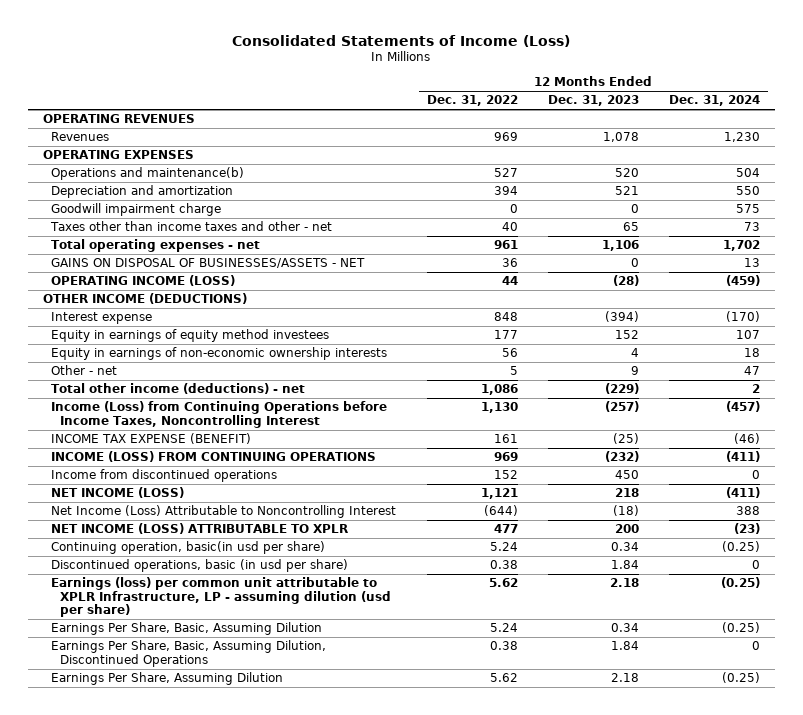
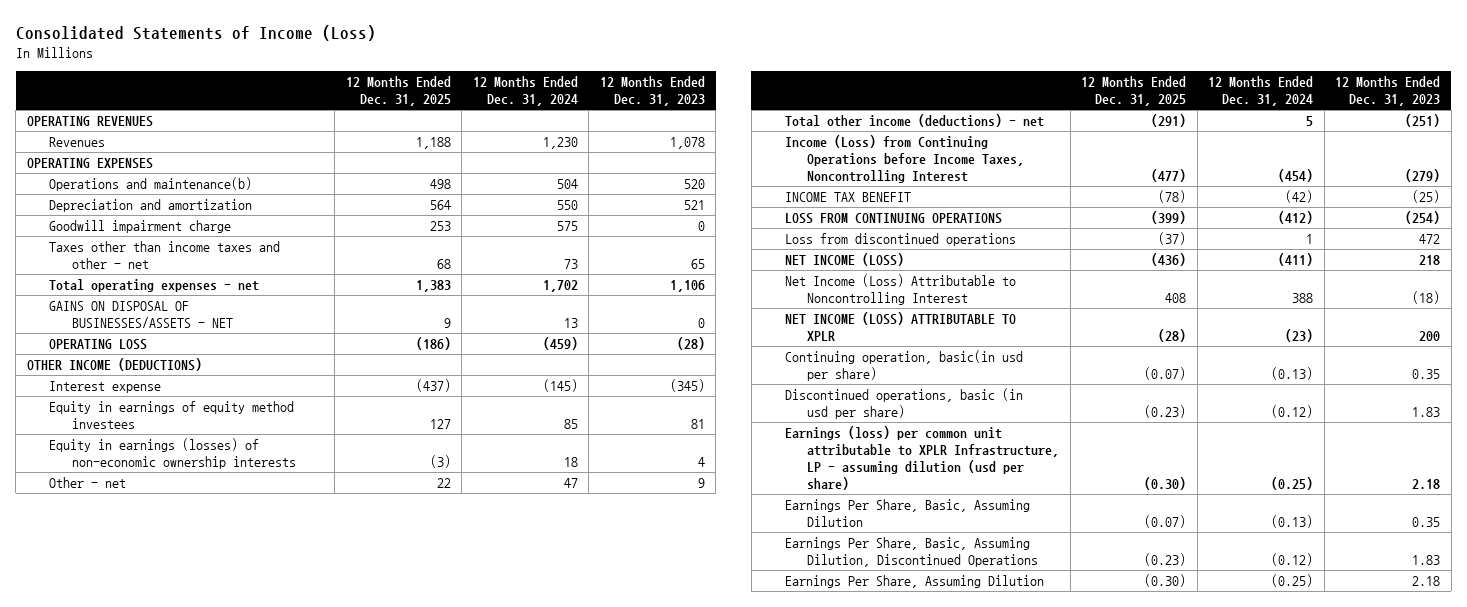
[426,95,518,107] Dec. 31, 2022 -> none
none -> [345,76,451,107] 12 Months Ended Dec. 31, 2025
[51,275,236,287] OPERATING INCOME (LOSS) -> [49,339,148,351] OPERATING LOSS
[604,311,639,323] (394) -> [669,379,705,393] (345)
[726,311,761,323] (170) -> [542,379,578,393] (145)
[614,330,639,340] 152 -> [690,418,705,429] 81
[736,330,761,340] 107 -> [563,418,578,429] 85
[51,347,388,361] Equity in earnings of non-economic ownership interests -> [49,438,296,469] Equity in earnings (losses) of non-economic ownership interests
[604,383,639,395] (229) -> [1405,114,1441,128] (251)
[752,384,761,394] 2 -> [1306,116,1314,127] 5
[604,401,639,413] (257) -> [1405,168,1441,182] (279)
[726,401,761,413] (457) -> [1278,168,1314,182] (454)
[51,433,252,445] INCOME TAX EXPENSE (BENEFIT) -> [784,192,911,203] INCOME TAX BENEFIT
[734,433,761,445] (46) -> [1285,190,1314,204] (42)
[51,451,377,463] INCOME (LOSS) FROM CONTINUING OPERATIONS -> [784,213,1002,225] LOSS FROM CONTINUING OPERATIONS
[604,451,639,463] (232) -> [1405,211,1441,225] (254)
[726,451,761,463] (411) -> [1278,211,1314,225] (412)
[51,469,278,483] Income from discontinued operations -> [784,233,1016,247] Loss from discontinued operations
[614,470,639,480] 450 -> [1419,234,1441,245] 472
[752,470,761,480] 0 -> [1306,234,1314,245] 1
[610,542,639,552] 0.34 -> [1412,368,1441,379] 0.35
[722,541,761,553] (0.25) -> [1271,366,1314,380] (0.13)
[610,560,639,570] 1.84 -> [1412,406,1441,417] 1.83
[752,560,761,570] 0 -> [1271,404,1314,418] (0.12)
[610,623,639,633] 0.34 -> [1412,516,1441,527] 0.35
[722,622,761,634] (0.25) -> [1271,514,1314,528] (0.13)
[610,641,639,651] 1.84 -> [1412,554,1441,565] 1.83
[752,641,761,651] 0 -> [1271,552,1314,566] (0.12)

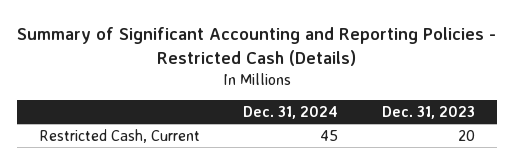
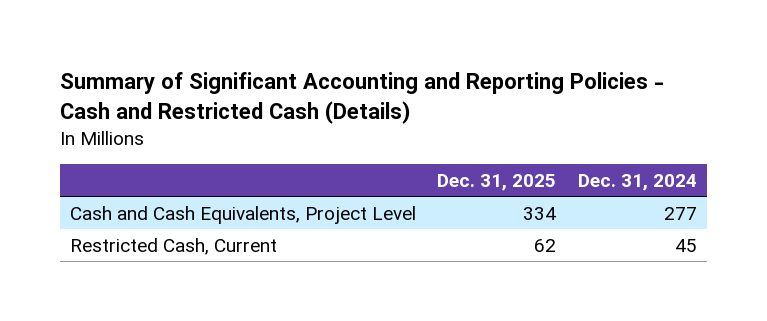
[16,27,496,66] Summary of Significant Accounting and Reporting Policies - Restricted Cash (Details) -> [59,72,664,125] Summary of Significant Accounting and Reporting Policies - Cash and Restricted Cash (Details)
[382,105,476,119] Dec. 31, 2023 -> none
none -> [437,173,557,191] Dec. 31, 2025
none -> [70,205,417,224] Cash and Cash Equivalents, Project Level

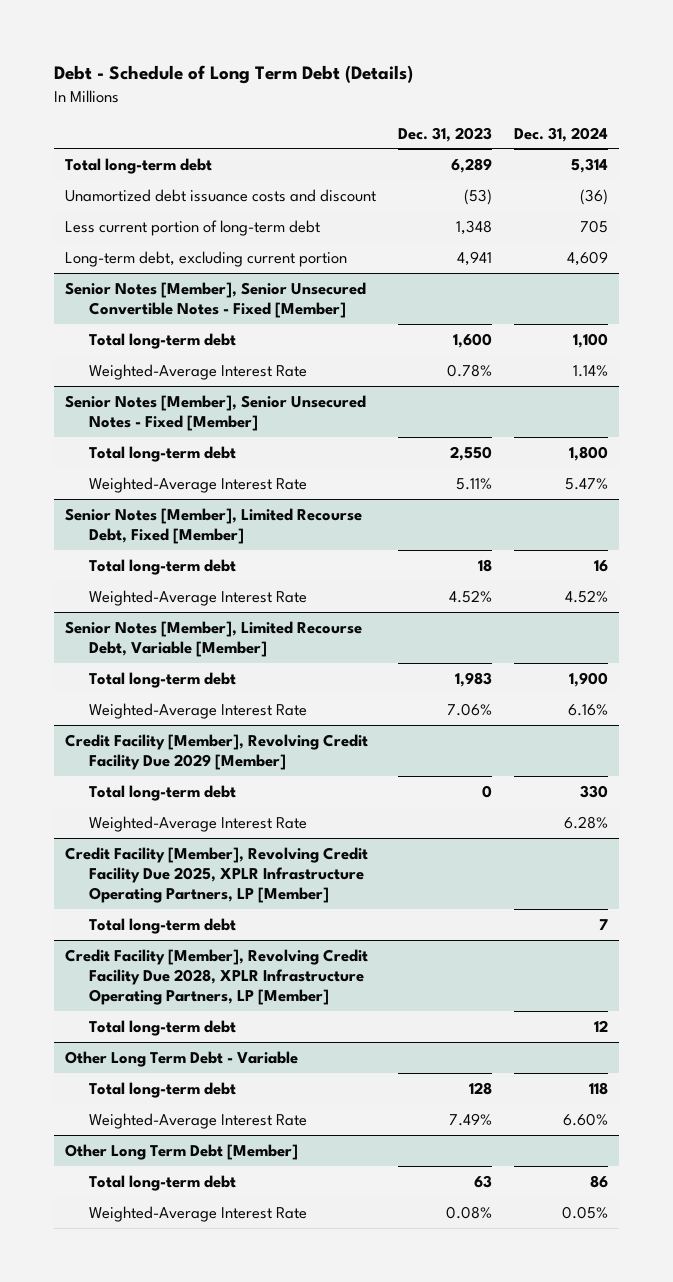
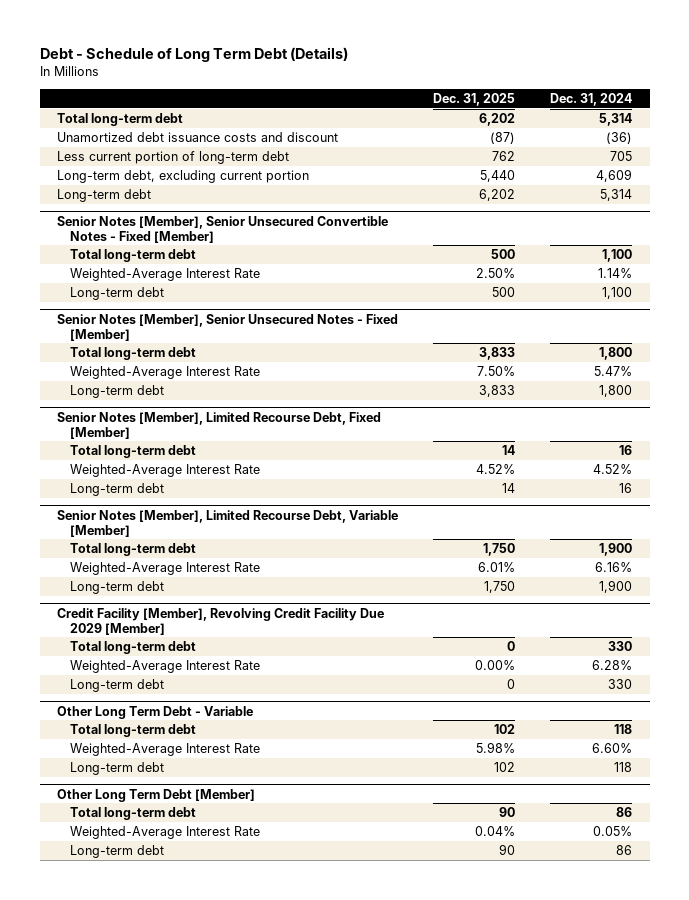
[397,126,492,142] Dec. 31, 2023 -> none
none -> [433,92,516,106] Dec. 31, 2025
none -> [57,188,152,202] Long-term debt
none -> [70,286,165,300] Long-term debt
none -> [70,384,165,398] Long-term debt
none -> [70,482,165,496] Long-term debt
none -> [70,580,165,594] Long-term debt
[65,846,369,904] Credit Facility [Member], Revolving Credit Facility Due 2025, XPLR Infrastructure Operating Partners, LP [Member] -> none
[65,948,369,1006] Credit Facility [Member], Revolving Credit Facility Due 2028, XPLR Infrastructure Operating Partners, LP [Member] -> none
[88,1019,236,1036] Total long-term debt -> none
[88,917,236,934] Total long-term debt -> [70,678,165,692] Long-term debt
[598,918,608,930] 7 -> [608,678,633,689] 330
none -> [70,761,165,775] Long-term debt
none -> [70,844,165,858] Long-term debt

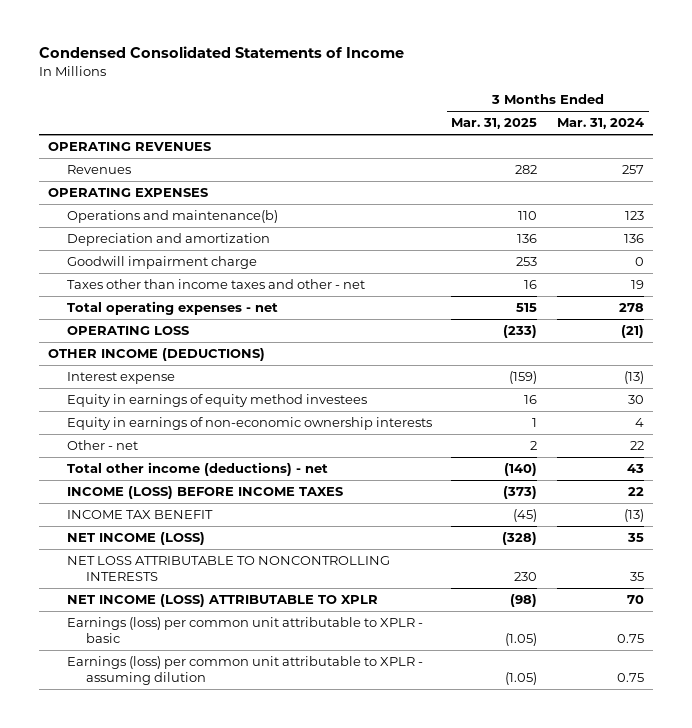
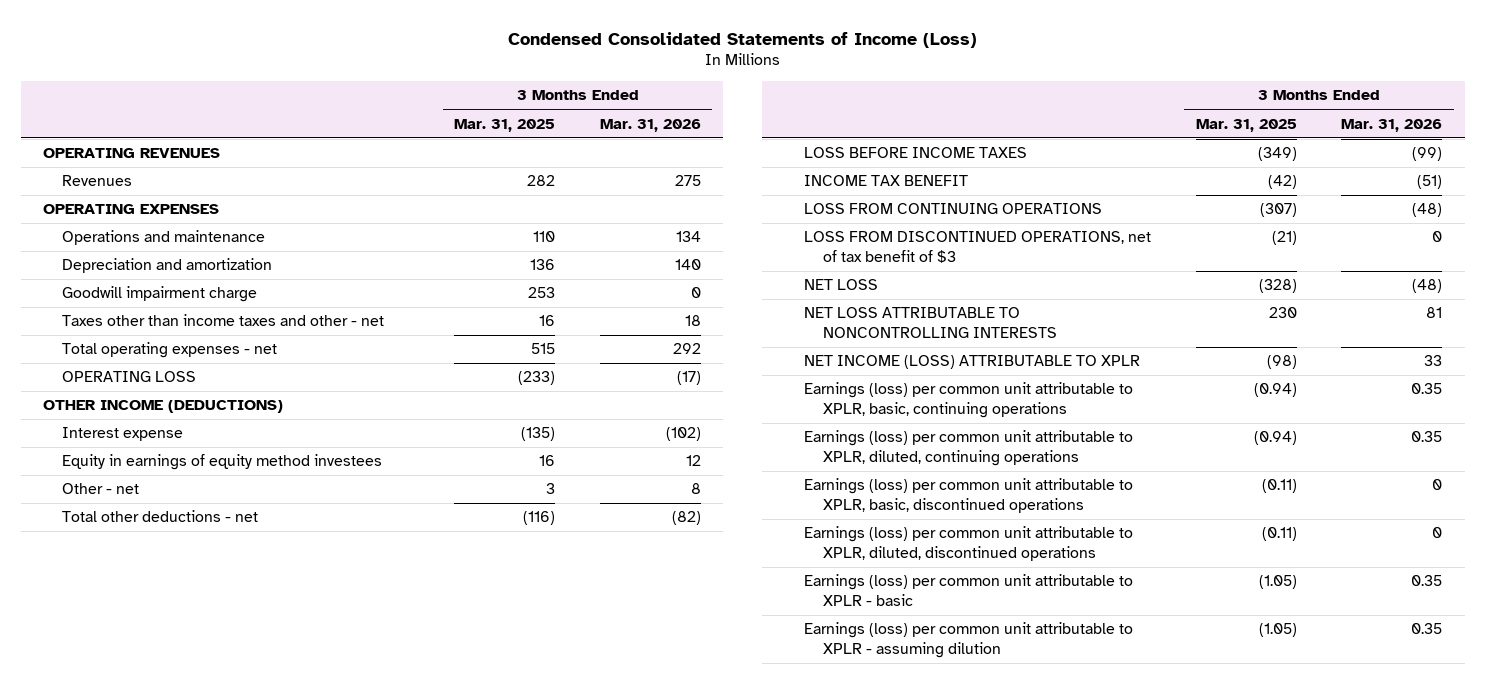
[38,46,404,59] Condensed Consolidated Statements of Income -> [507,31,977,48] Condensed Consolidated Statements of Income (Loss)
[556,118,644,130] Mar. 31, 2024 -> none
none -> [599,118,701,132] Mar. 31, 2026
[67,209,279,223] Operations and maintenance(b) -> [62,230,266,246] Operations and maintenance
[509,370,538,384] (159) -> [521,427,556,442] (135)
[67,416,433,430] Equity in earnings of non-economic ownership interests -> none
[530,440,538,450] 2 -> [546,483,556,495] 3
[67,461,329,476] Total other income (deductions) - net -> [62,510,259,523] Total other deductions - net
[504,462,538,476] (140) -> [523,511,556,526] (116)
[67,485,344,499] INCOME (LOSS) BEFORE INCOME TAXES -> [803,147,1027,159] LOSS BEFORE INCOME TAXES
[503,485,538,499] (373) -> [1257,147,1297,162] (349)
[513,508,538,522] (45) -> [1267,175,1297,190] (42)
none -> [803,203,1102,215] LOSS FROM CONTINUING OPERATIONS
none -> [803,231,1151,263] LOSS FROM DISCONTINUED OPERATIONS, net of tax benefit of $3
[67,531,206,545] NET INCOME (LOSS) -> [803,279,878,291] NET LOSS
none -> [803,382,1133,418] Earnings (loss) per common unit attributable to XPLR, basic, continuing operations
none -> [803,430,1133,466] Earnings (loss) per common unit attributable to XPLR, diluted, continuing operations
none -> [803,478,1133,513] Earnings (loss) per common unit attributable to XPLR, basic, discontinued operations
none -> [803,526,1133,561] Earnings (loss) per common unit attributable to XPLR, diluted, discontinued operations

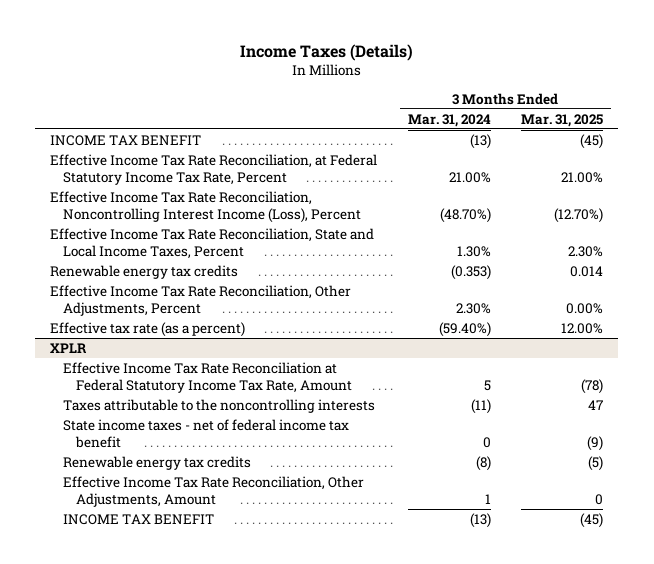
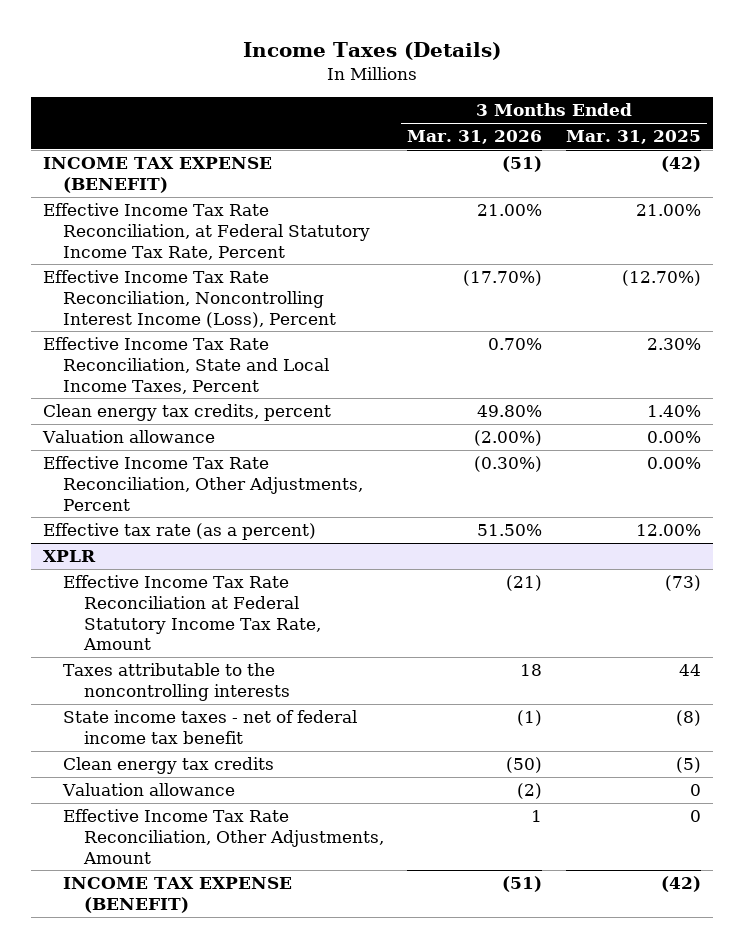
[407,113,491,127] Mar. 31, 2024 -> none
none -> [407,130,543,145] Mar. 31, 2026
[50,134,202,146] INCOME TAX BENEFIT -> [43,157,273,193] INCOME TAX EXPENSE (BENEFIT)
[580,133,604,149] (45) -> [660,156,701,173] (42)
[50,264,239,279] Renewable energy tax credits -> [43,404,332,422] Clean energy tax credits, percent
[570,265,604,277] 0.014 -> [646,405,701,418] 1.40%
none -> [42,430,216,444] Valuation allowance
[581,378,604,394] (78) -> [664,575,701,592] (73)
[588,399,604,410] 47 -> [678,664,701,677] 44
[587,435,604,451] (9) -> [675,710,701,727] (8)
[62,455,251,470] Renewable energy tax credits -> [63,757,275,775] Clean energy tax credits
none -> [62,783,236,797] Valuation allowance
[62,513,214,525] INCOME TAX BENEFIT -> [63,877,293,913] INCOME TAX EXPENSE (BENEFIT)
[580,512,604,528] (45) -> [660,876,701,893] (42)

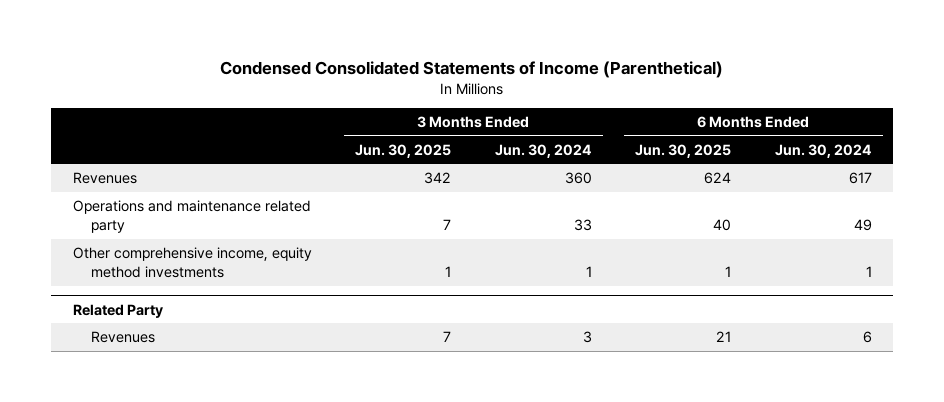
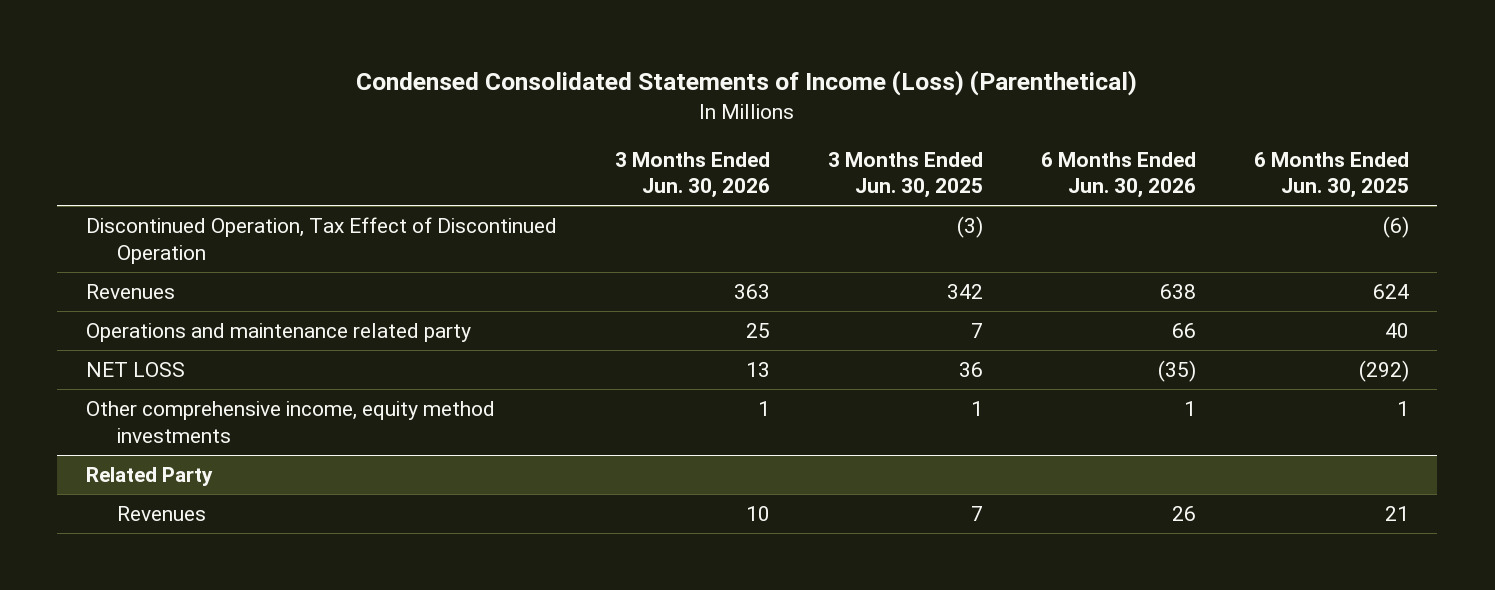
[220,60,724,78] Condensed Consolidated Statements of Income (Parenthetical) -> [356,70,1138,97] Condensed Consolidated Statements of Income (Loss) (Parenthetical)
[494,143,592,158] Jun. 30, 2024 -> none
[774,143,872,158] Jun. 30, 2024 -> none
none -> [615,151,771,199] 3 Months Ended Jun. 30, 2026
none -> [1040,151,1196,199] 6 Months Ended Jun. 30, 2026
none -> [86,217,558,264] Discontinued Operation, Tax Effect of Discontinued Operation
none -> [86,362,186,378] NET LOSS

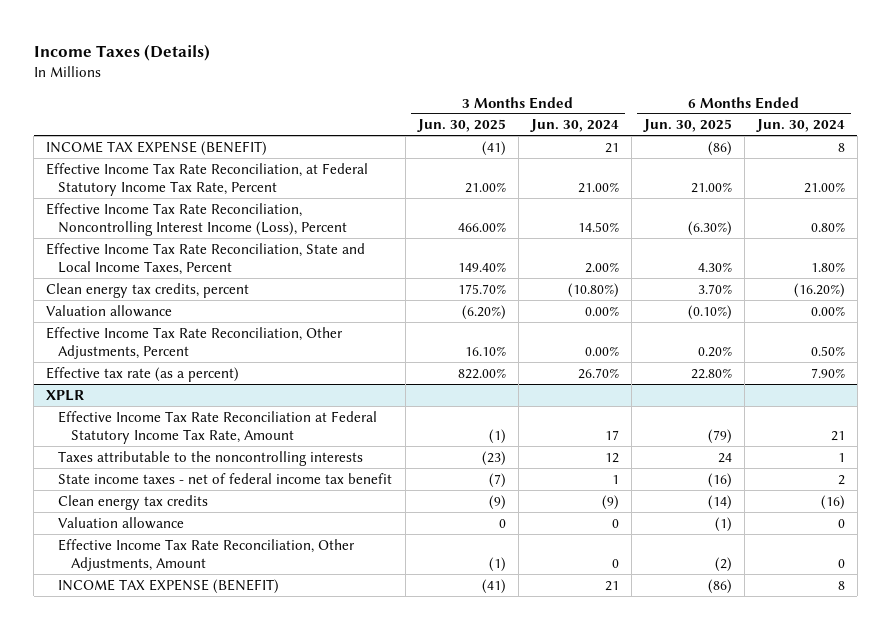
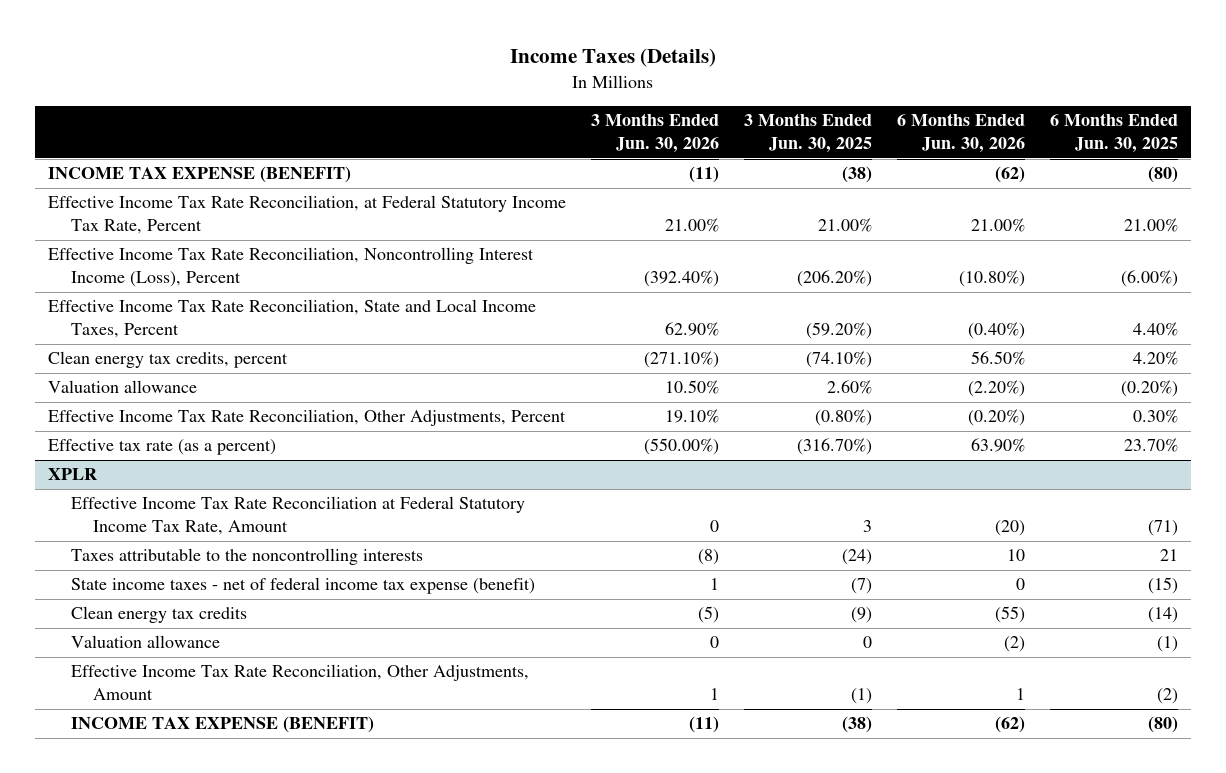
[529,119,619,133] Jun. 30, 2024 -> none
[755,119,845,133] Jun. 30, 2024 -> none
none -> [590,113,719,154] 3 Months Ended Jun. 30, 2026
none -> [897,113,1026,154] 6 Months Ended Jun. 30, 2026
[481,140,506,156] (41) -> [841,166,872,184] (38)
[707,140,732,156] (86) -> [1148,166,1179,184] (80)
[457,221,506,232] 466.00% -> [796,270,872,288] (206.20%)
[687,220,732,236] (6.30%) -> [1121,270,1179,288] (6.00%)
[457,261,506,272] 149.40% -> [805,322,872,340] (59.20%)
[697,261,732,272] 4.30% -> [1133,322,1179,337] 4.40%
[457,283,506,294] 175.70% -> [805,351,872,369] (74.10%)
[697,283,732,294] 3.70% -> [1133,351,1179,366] 4.20%
[461,304,506,320] (6.20%) -> [826,380,872,395] 2.60%
[687,304,732,320] (0.10%) -> [1121,380,1179,398] (0.20%)
[464,345,506,356] 16.10% -> [814,409,872,427] (0.80%)
[697,345,732,357] 0.20% -> [1133,409,1179,424] 0.30%
[457,367,506,379] 822.00% -> [796,438,872,456] (316.70%)
[690,367,732,379] 22.80% -> [1124,438,1179,453] 23.70%
[488,428,506,444] (1) -> [862,520,872,533] 3
[707,428,732,444] (79) -> [1148,520,1179,537] (71)
[481,450,506,466] (23) -> [841,549,872,566] (24)
[717,452,732,463] 24 -> [1160,549,1179,562] 21
[58,472,393,484] State income taxes - net of federal income tax benefit -> [70,577,535,595] State income taxes - net of federal income tax expense (benefit)
[707,472,732,488] (16) -> [1148,577,1179,595] (15)
[481,578,506,594] (41) -> [841,716,872,734] (38)
[707,578,732,594] (86) -> [1148,716,1179,734] (80)

